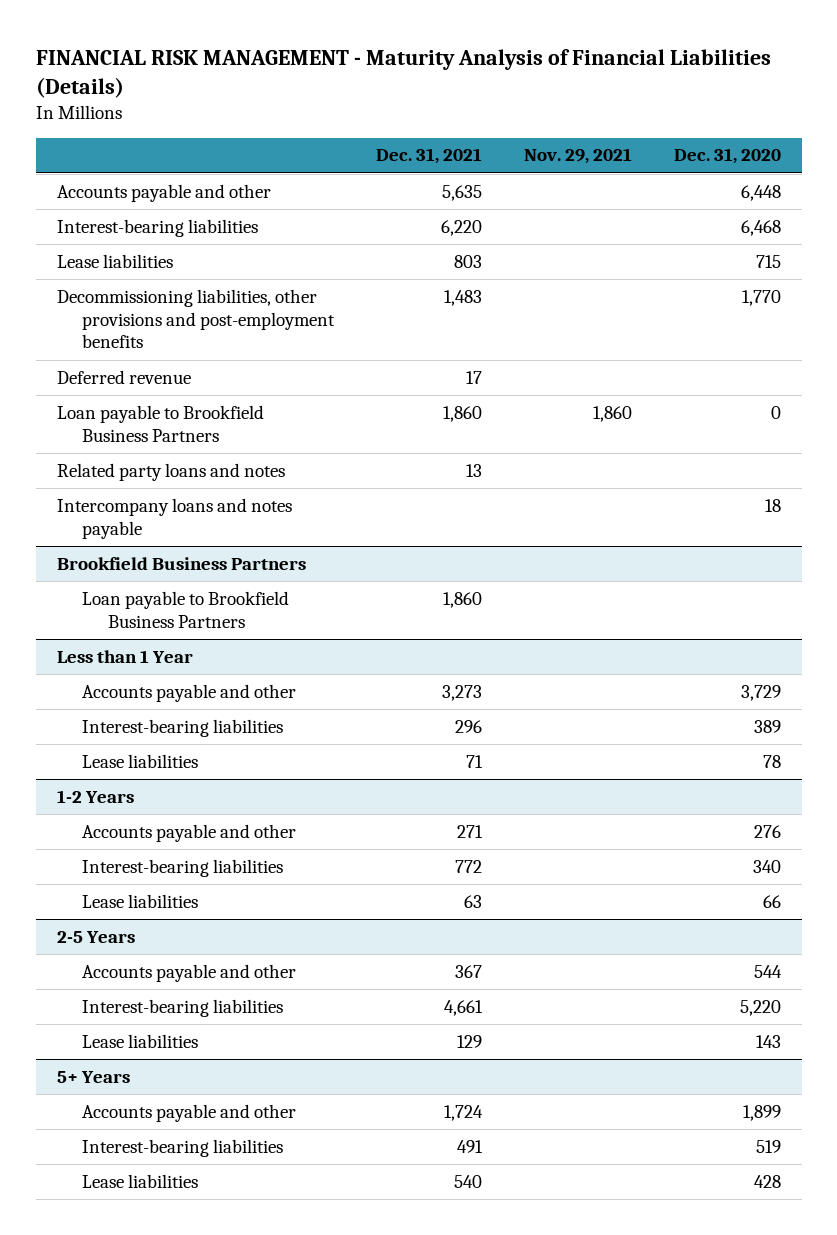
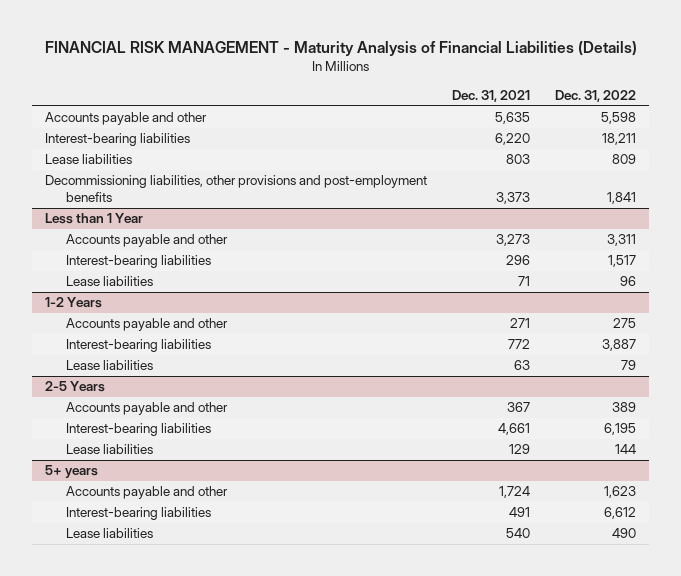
[523,148,632,165] Nov. 29, 2021 -> none
[673,148,781,165] Dec. 31, 2020 -> none
none -> [555,90,637,103] Dec. 31, 2022
[56,369,191,384] Deferred revenue -> none
[56,404,264,442] Loan payable to Brookfield Business Partners -> none
[56,462,285,481] Related party loans and notes -> none
[56,497,292,539] Intercompany loans and notes payable -> none
[56,556,306,570] Brookfield Business Partners -> none
[82,590,290,628] Loan payable to Brookfield Business Partners -> none
[444,289,483,306] 1,483 -> [496,192,531,205] 3,373
[56,1070,130,1083] 5+ Years -> [44,465,98,479] 5+ years

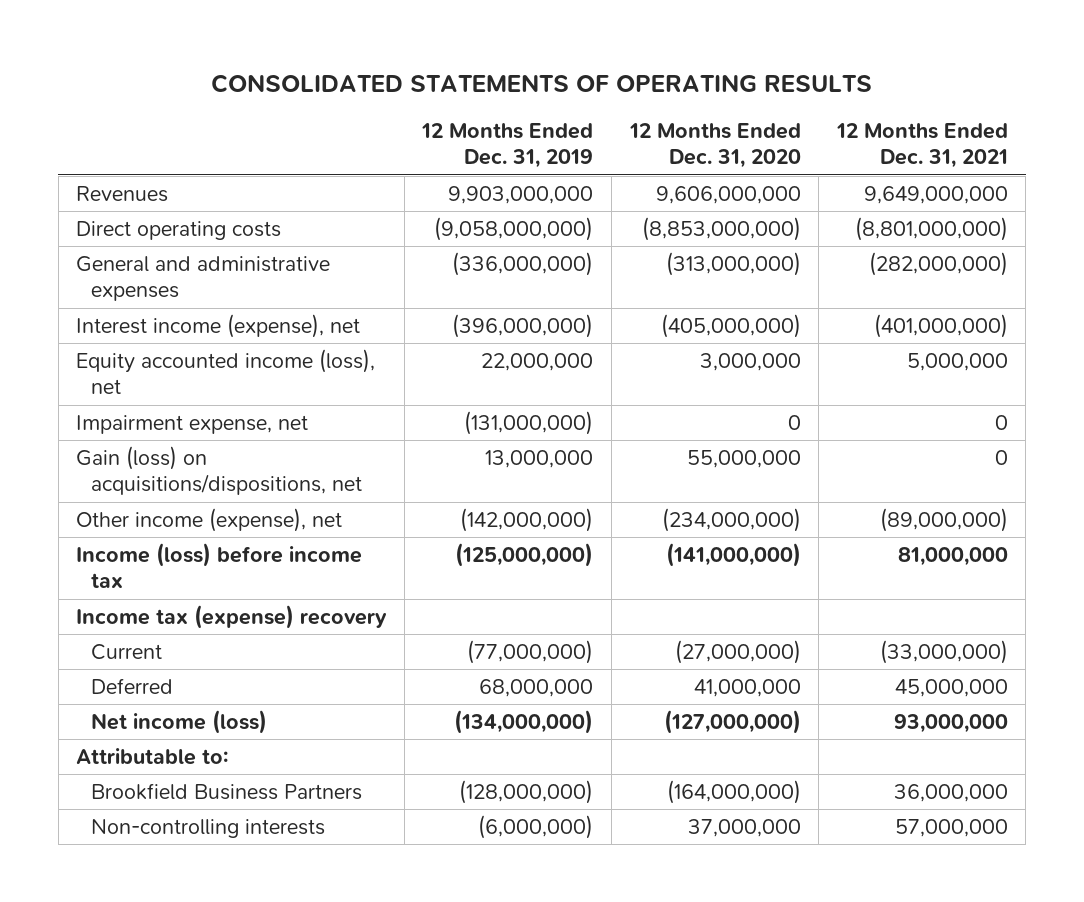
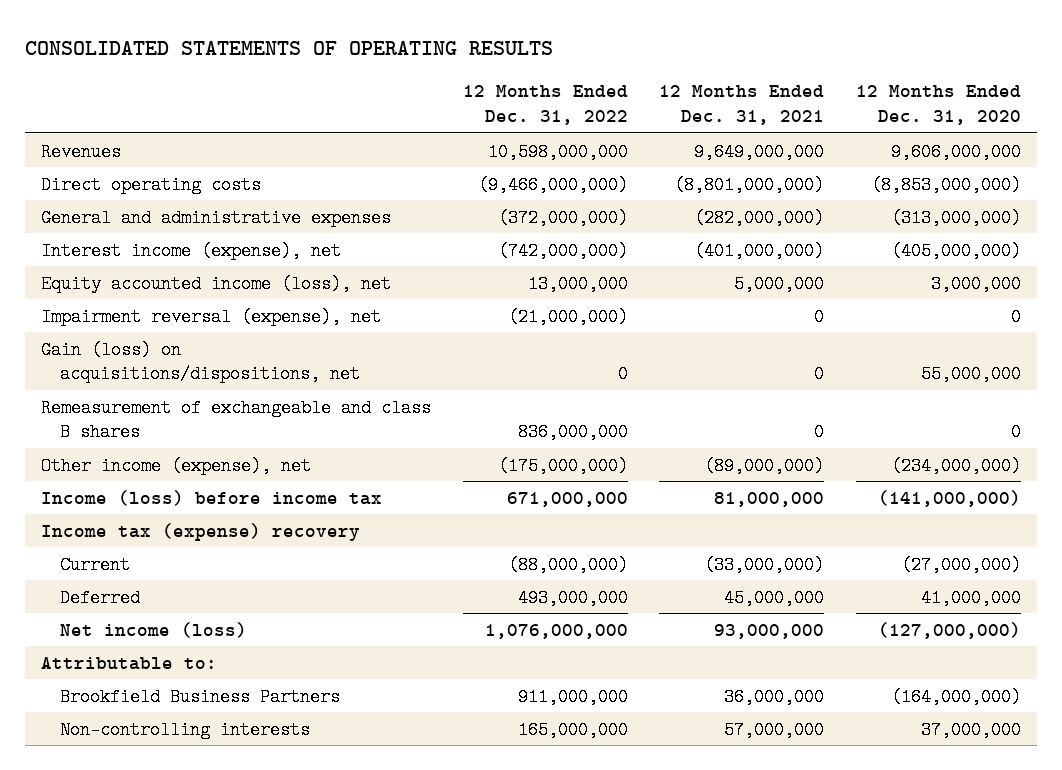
[421,122,594,169] 12 Months Ended Dec. 31, 2019 -> none
none -> [462,85,628,125] 12 Months Ended Dec. 31, 2022
[76,415,309,435] Impairment expense, net -> [40,307,381,326] Impairment reversal (expense), net
none -> [40,398,431,442] Remeasurement of exchangeable and class B shares

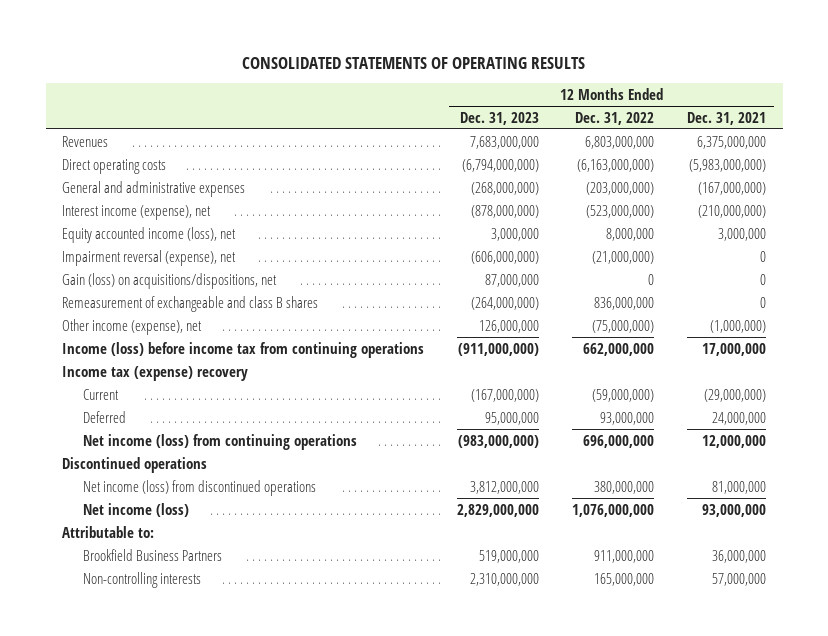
[856,85,1022,125] 12 Months Ended Dec. 31, 2020 -> none
none -> [460,111,540,125] Dec. 31, 2023
[487,142,628,161] 10,598,000,000 -> [585,135,655,149] 6,803,000,000
[694,142,825,161] 9,649,000,000 -> [697,135,767,149] 6,375,000,000
[477,175,628,194] (9,466,000,000) -> [577,158,655,172] (6,163,000,000)
[674,175,825,194] (8,801,000,000) -> [689,158,767,172] (5,983,000,000)
[497,208,628,227] (372,000,000) -> [586,181,655,195] (203,000,000)
[694,208,825,227] (282,000,000) -> [698,181,767,195] (167,000,000)
[497,241,628,260] (742,000,000) -> [586,204,655,218] (523,000,000)
[694,241,825,260] (401,000,000) -> [698,204,767,218] (210,000,000)
[527,274,628,293] 13,000,000 -> [606,227,655,241] 8,000,000
[734,274,825,293] 5,000,000 -> [718,227,767,241] 3,000,000
[497,456,628,475] (175,000,000) -> [592,319,655,333] (75,000,000)
[704,456,825,475] (89,000,000) -> [710,319,767,333] (1,000,000)
[40,489,382,506] Income (loss) before income tax -> [62,341,425,358] Income (loss) before income tax from continuing operations
[506,491,628,507] 671,000,000 -> [583,342,655,356] 662,000,000
[714,491,825,507] 81,000,000 -> [702,342,767,356] 17,000,000
[507,555,628,574] (88,000,000) -> [592,388,655,402] (59,000,000)
[704,555,825,574] (33,000,000) -> [704,388,767,402] (29,000,000)
[517,588,628,607] 493,000,000 -> [600,411,655,425] 93,000,000
[724,588,825,607] 45,000,000 -> [712,411,767,425] 24,000,000
none -> [83,433,358,450] Net income (loss) from continuing operations
none -> [62,456,208,473] Discontinued operations
none -> [83,479,317,496] Net income (loss) from discontinued operations

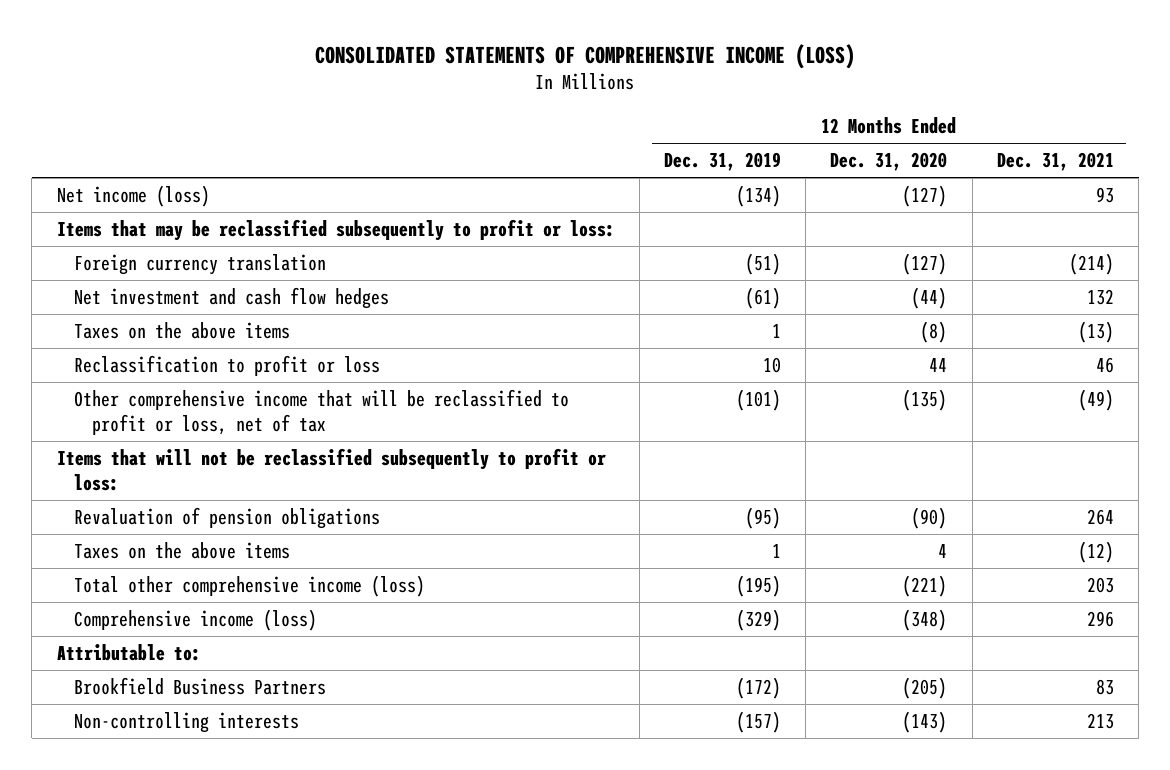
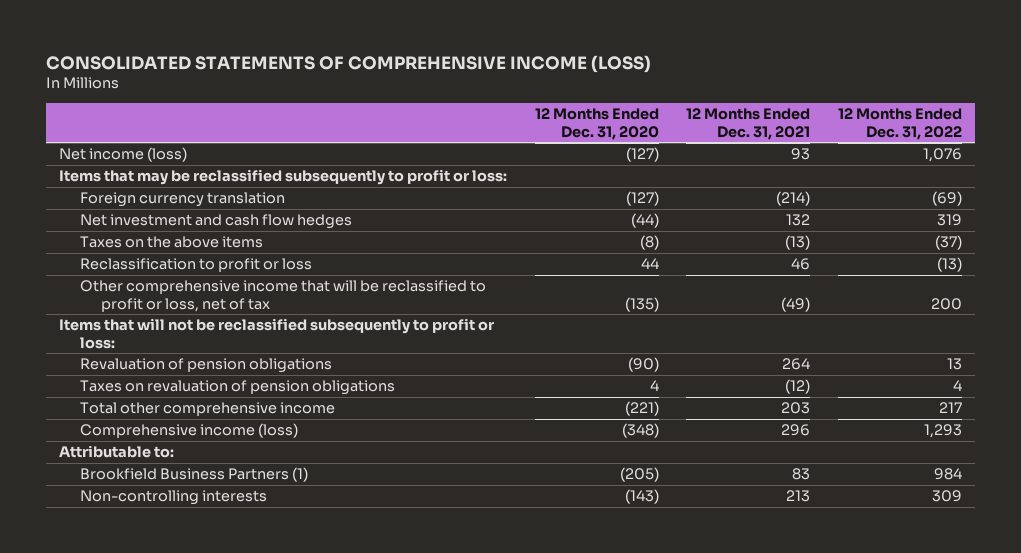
[664,152,782,172] Dec. 31, 2019 -> none
none -> [837,108,962,140] 12 Months Ended Dec. 31, 2022
[74,542,291,560] Taxes on the above items -> [80,380,396,396] Taxes on revaluation of pension obligations
[74,575,426,598] Total other comprehensive income (loss) -> [80,402,336,417] Total other comprehensive income
[74,677,327,696] Brookfield Business Partners -> [80,467,309,483] Brookfield Business Partners (1)

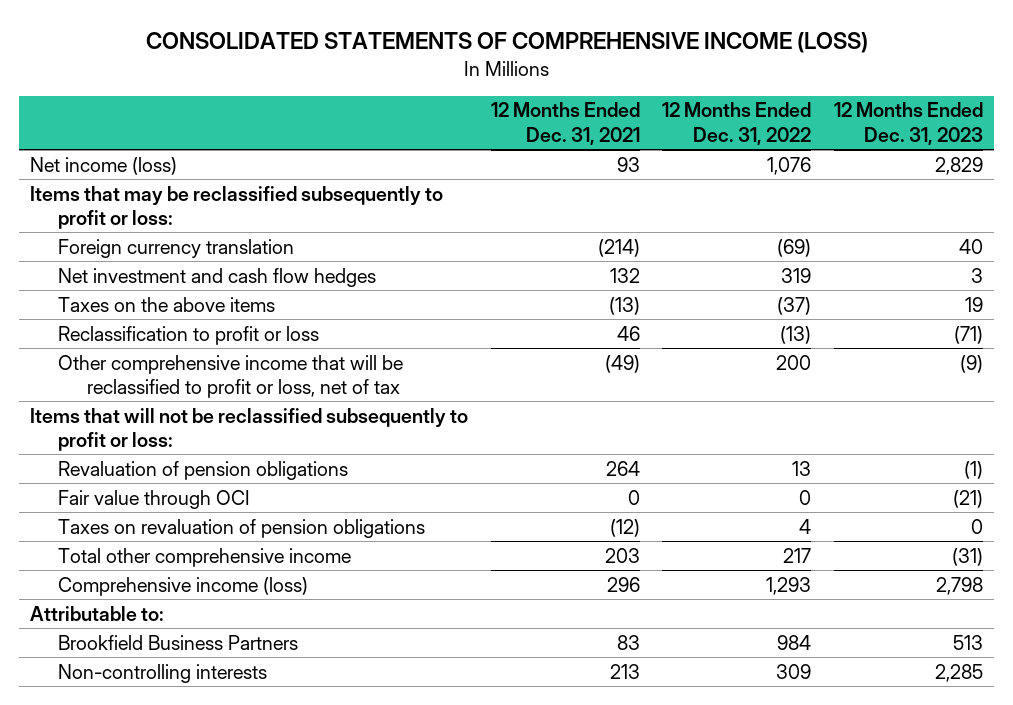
[534,108,659,140] 12 Months Ended Dec. 31, 2020 -> none
none -> [834,102,984,145] 12 Months Ended Dec. 31, 2023
none -> [58,489,251,509] Fair value through OCI
[80,467,309,483] Brookfield Business Partners (1) -> [58,634,299,650] Brookfield Business Partners

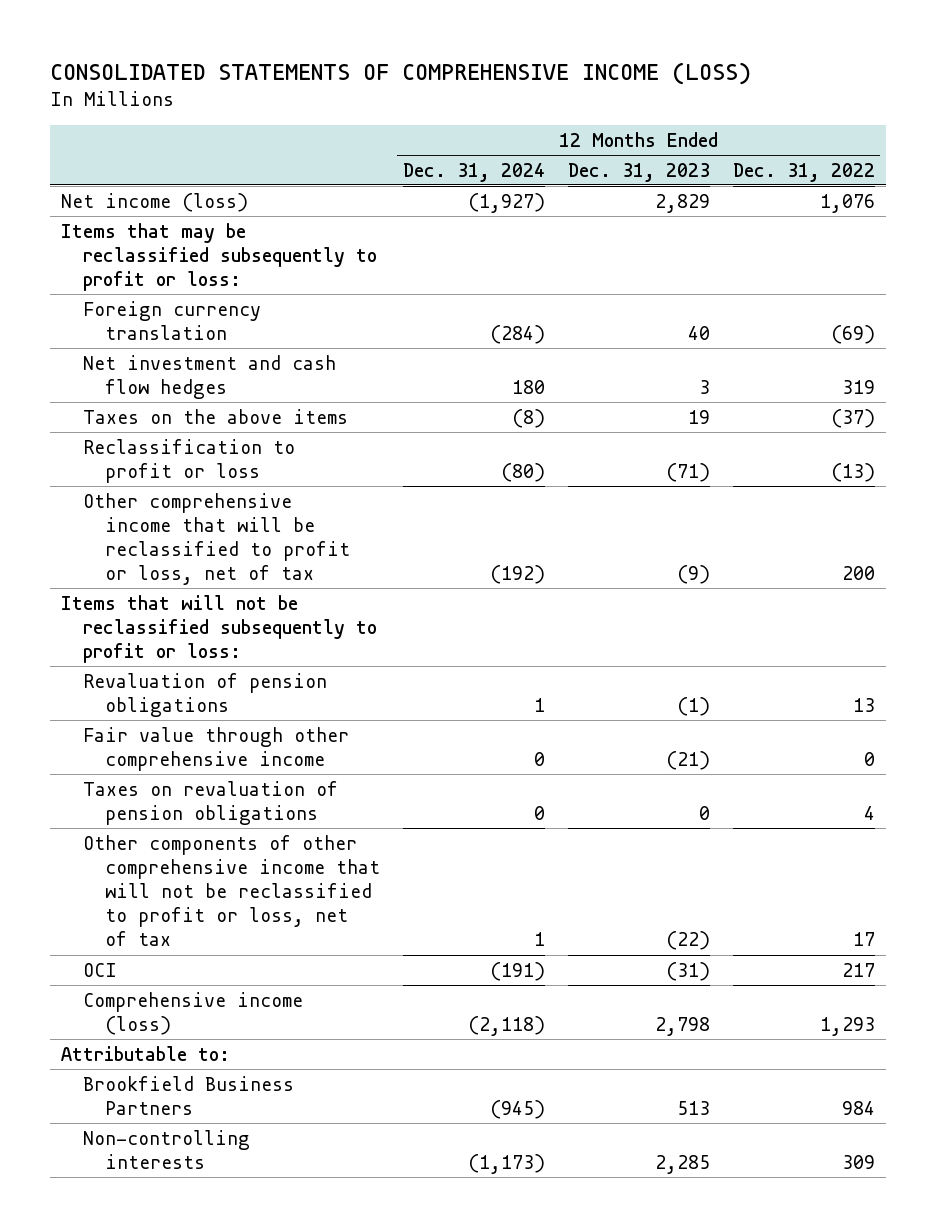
[490,102,640,145] 12 Months Ended Dec. 31, 2021 -> none
none -> [402,162,545,182] Dec. 31, 2024
[58,489,251,509] Fair value through OCI -> [82,726,349,771] Fair value through other comprehensive income
none -> [82,834,380,947] Other components of other comprehensive income that will not be reclassified to profit or loss, net of tax
[58,547,352,567] Total other comprehensive income -> [82,962,117,977] OCI

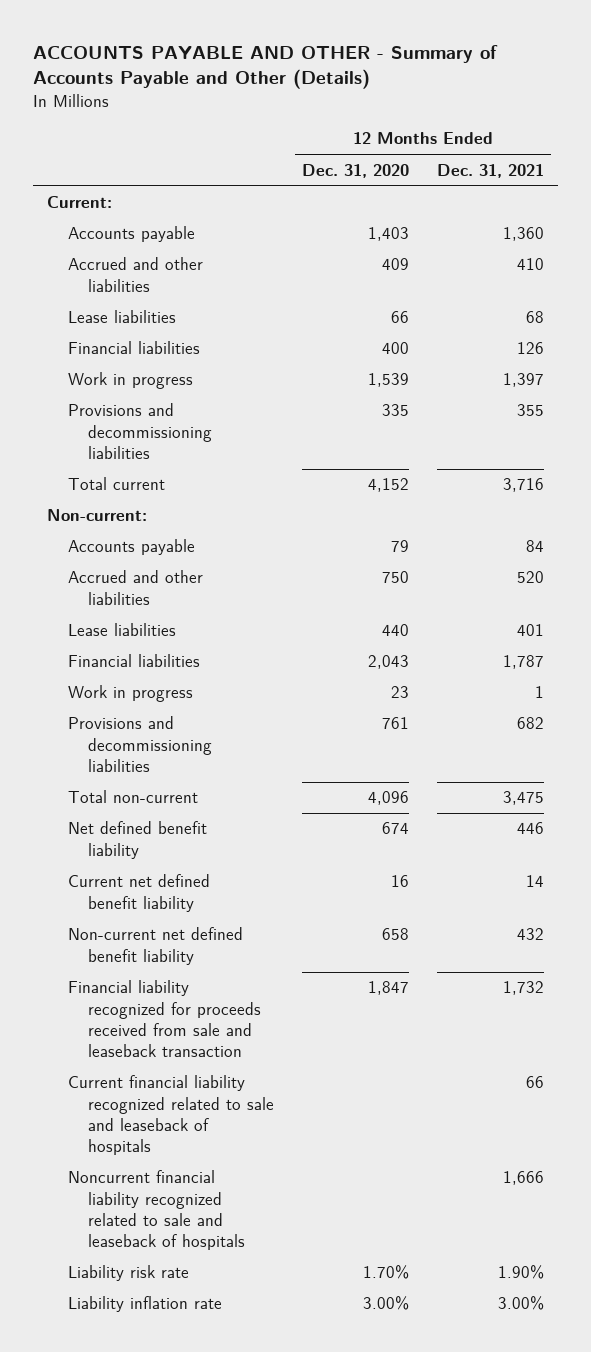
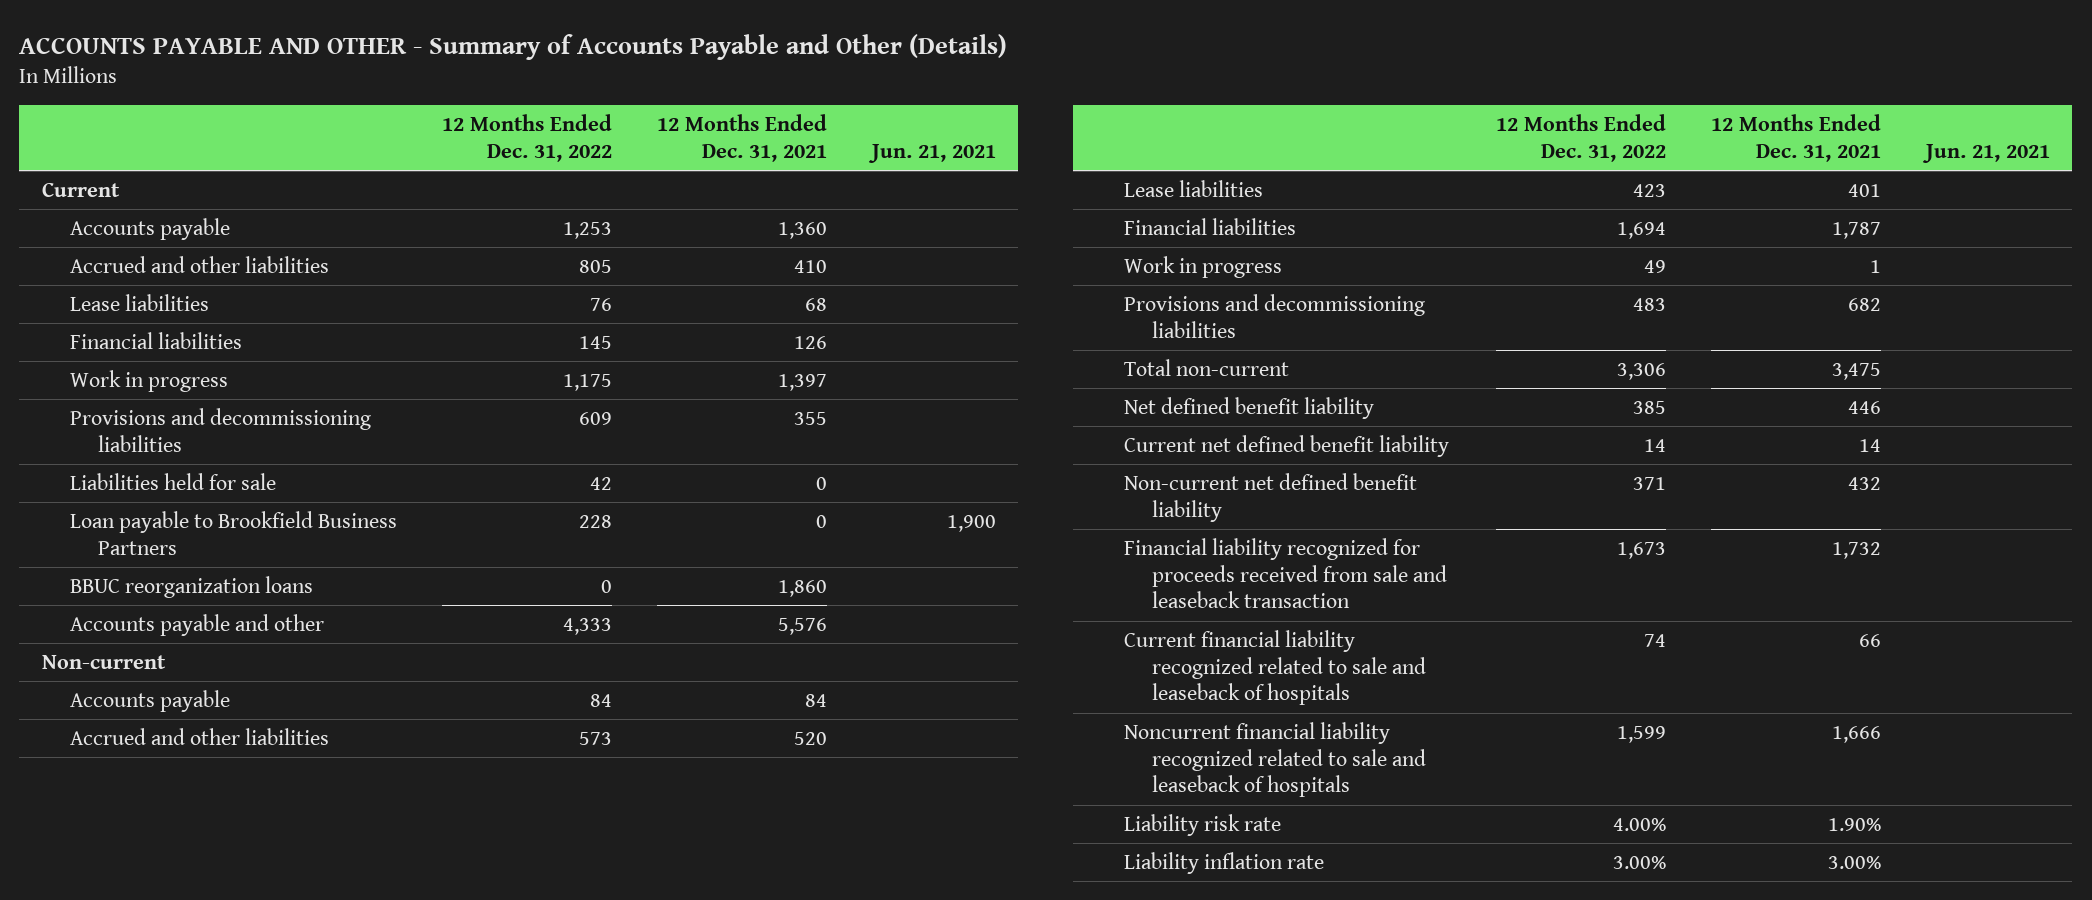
[301,163,409,178] Dec. 31, 2020 -> none
none -> [441,114,612,163] 12 Months Ended Dec. 31, 2022
none -> [867,144,996,164] Jun. 21, 2021
[47,196,113,209] Current: -> [41,181,120,197] Current
[67,477,165,491] Total current -> none
none -> [69,472,276,490] Liabilities held for sale
none -> [69,510,397,555] Loan payable to Brookfield Business Partners
none -> [69,575,313,598] BBUC reorganization loans
none -> [69,613,324,636] Accounts payable and other
[47,509,148,522] Non-current: -> [41,654,166,669] Non-current

